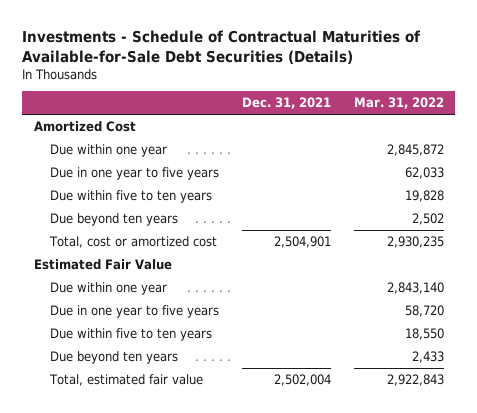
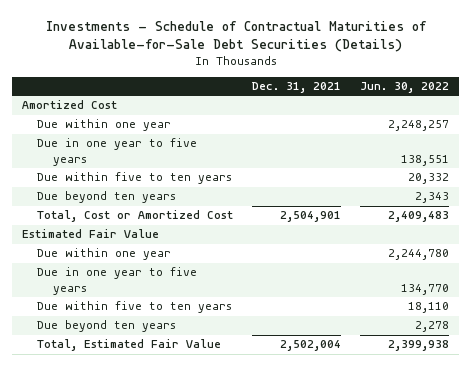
[353,97,444,110] Mar. 31, 2022 -> none
none -> [360,82,450,94] Jun. 30, 2022
[49,235,218,248] Total, cost or amortized cost -> [37,210,234,223] Total, Cost or Amortized Cost
[49,373,204,386] Total, estimated fair value -> [37,339,222,352] Total, Estimated Fair Value

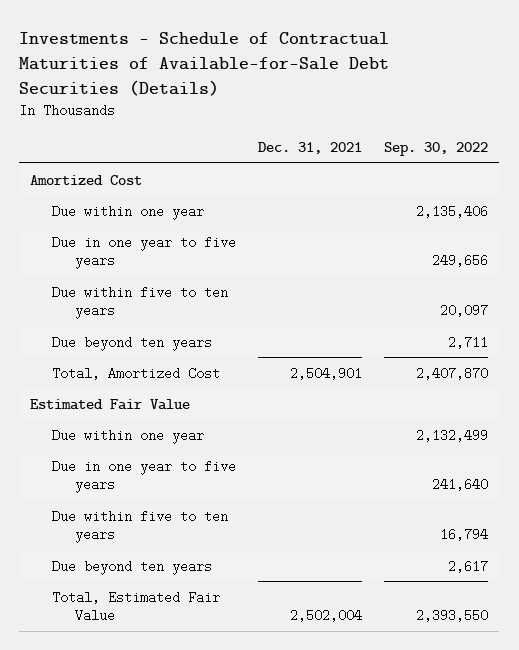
[360,82,450,94] Jun. 30, 2022 -> none
none -> [384,142,489,157] Sep. 30, 2022
[37,210,234,223] Total, Cost or Amortized Cost -> [52,366,221,380] Total, Amortized Cost

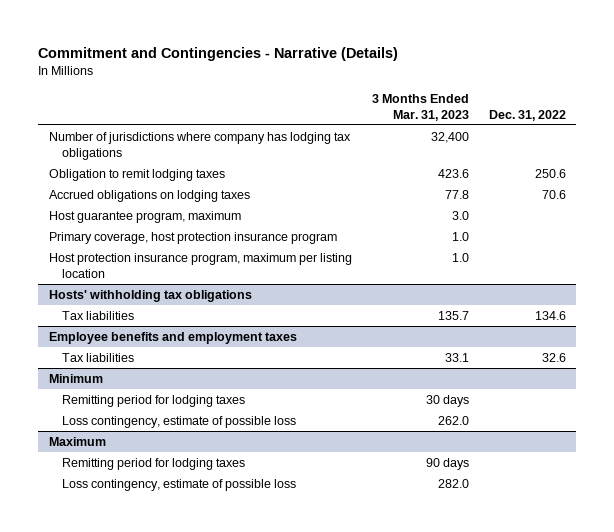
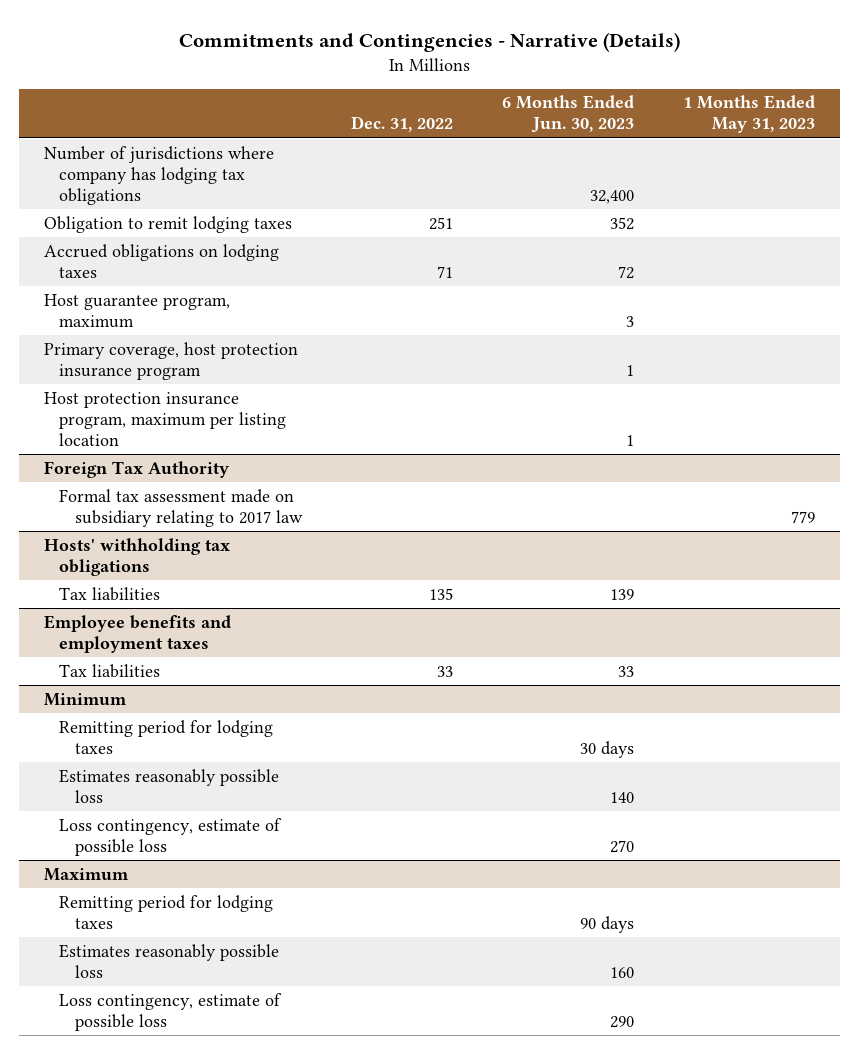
[38,47,399,62] Commitment and Contingencies - Narrative (Details) -> [178,31,680,52] Commitments and Contingencies - Narrative (Details)
[371,93,469,121] 3 Months Ended Mar. 31, 2023 -> none
none -> [501,95,634,134] 6 Months Ended Jun. 30, 2023
none -> [683,95,816,134] 1 Months Ended May 31, 2023
[534,168,566,178] 250.6 -> [428,216,453,230] 251
[541,189,566,199] 70.6 -> [436,265,453,278] 71
none -> [43,460,229,478] Foreign Tax Authority
none -> [59,488,303,527] Formal tax assessment made on subsidiary relating to 2017 law
[534,310,566,320] 134.6 -> [428,587,453,600] 135
[541,352,566,362] 32.6 -> [436,665,453,677] 33
none -> [59,768,280,803] Estimates reasonably possible loss
none -> [59,943,280,978] Estimates reasonably possible loss

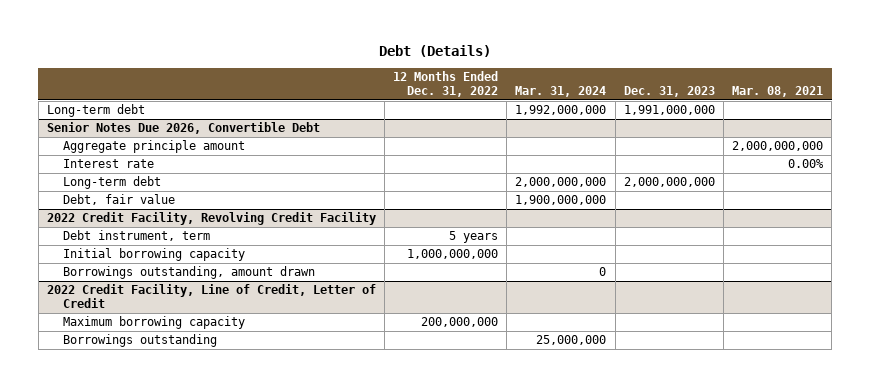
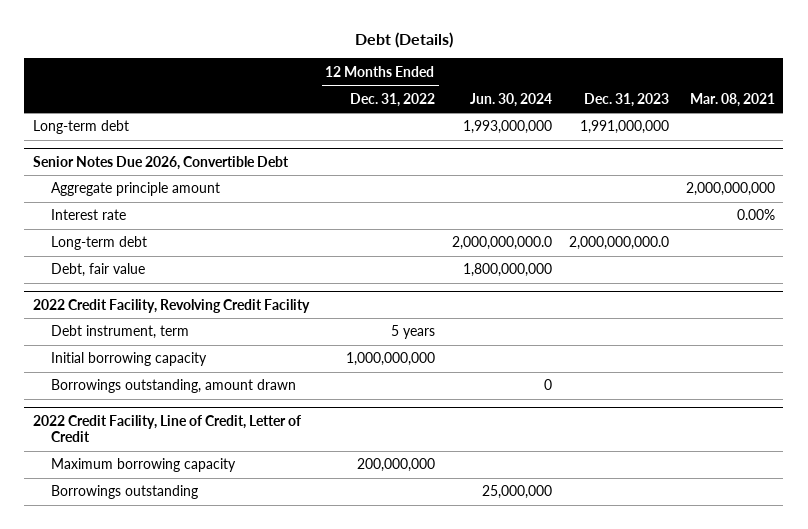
[515,86,607,98] Mar. 31, 2024 -> none
none -> [469,92,552,107] Jun. 30, 2024
[623,177,715,188] 2,000,000,000 -> [568,236,669,251] 2,000,000,000.0

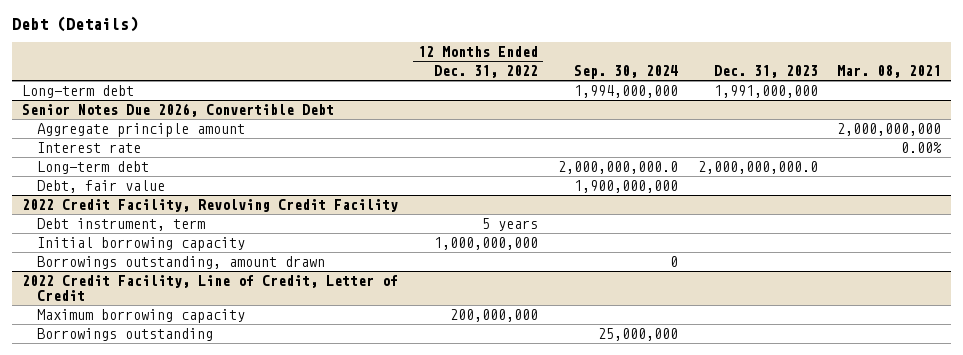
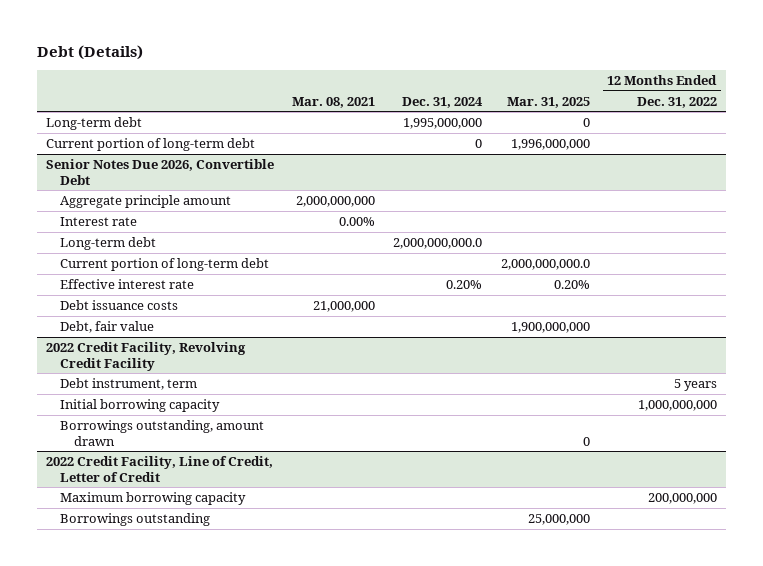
[573,65,678,80] Sep. 30, 2024 -> none
[713,65,818,79] Dec. 31, 2023 -> none
none -> [402,96,484,108] Dec. 31, 2024
none -> [506,96,590,108] Mar. 31, 2025
none -> [46,137,256,151] Current portion of long-term debt
none -> [60,257,270,271] Current portion of long-term debt
none -> [60,278,195,289] Effective interest rate
none -> [60,299,179,310] Debt issuance costs

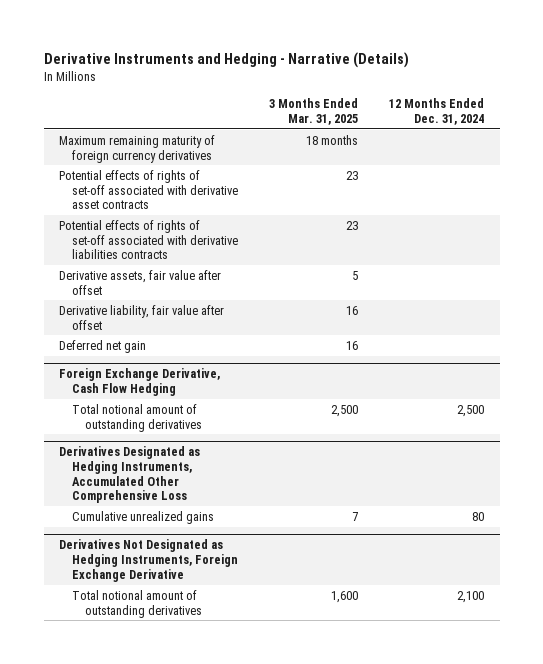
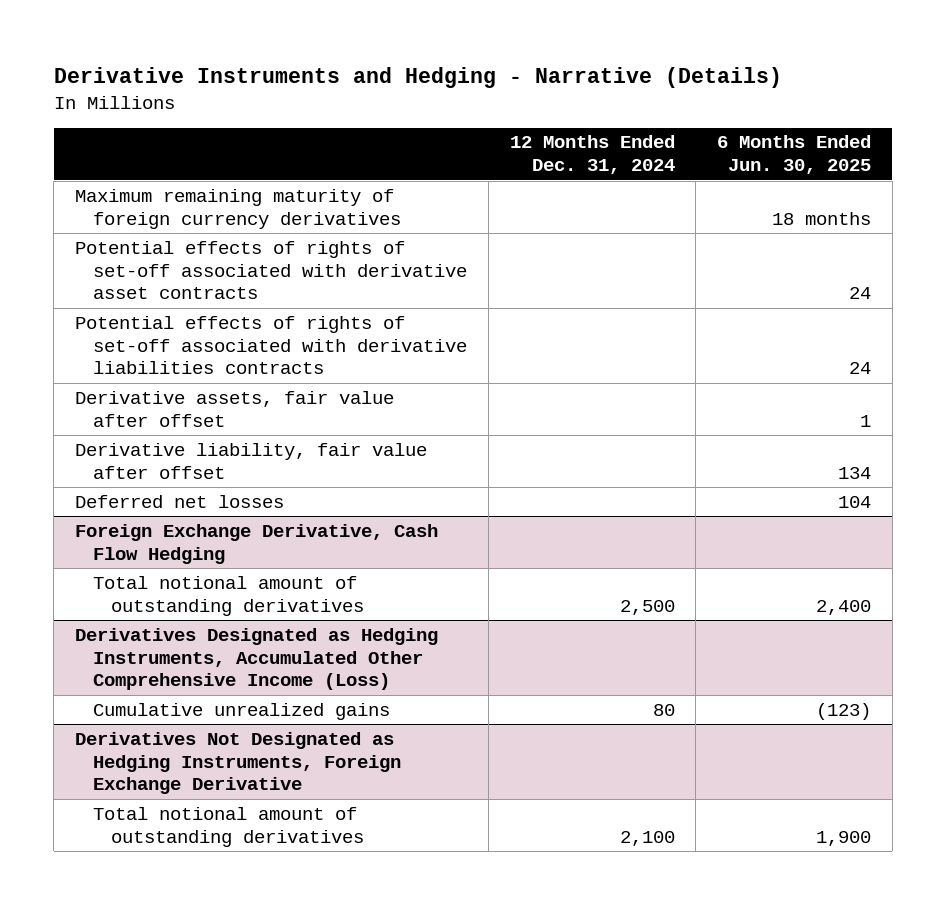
[269,98,359,125] 3 Months Ended Mar. 31, 2025 -> none
none -> [717,135,872,175] 6 Months Ended Jun. 30, 2025
[59,339,147,353] Deferred net gain -> [75,494,285,508] Deferred net losses
[59,446,201,504] Derivatives Designated as Hedging Instruments, Accumulated Other Comprehensive Loss -> [75,627,439,691] Derivatives Designated as Hedging Instruments, Accumulated Other Comprehensive Income (Loss)

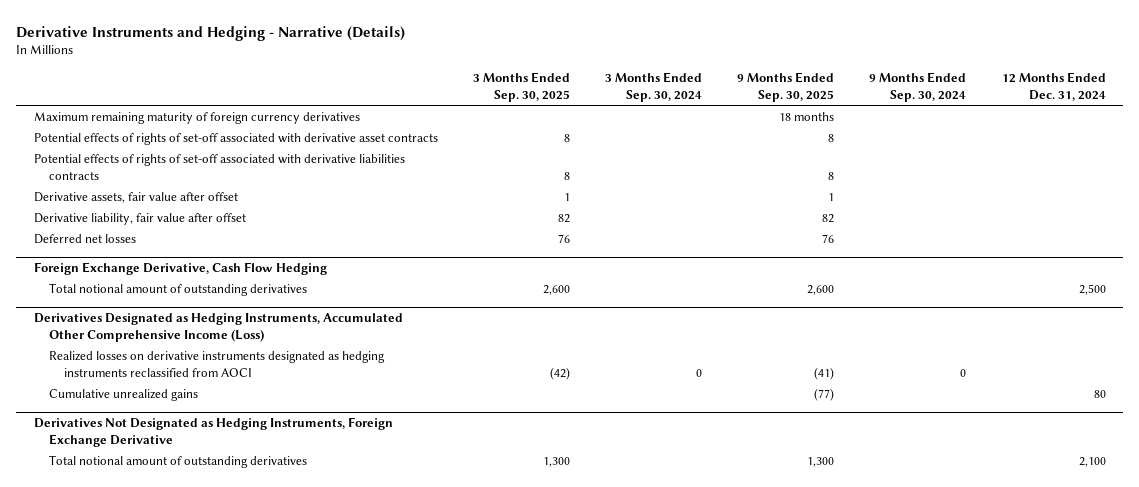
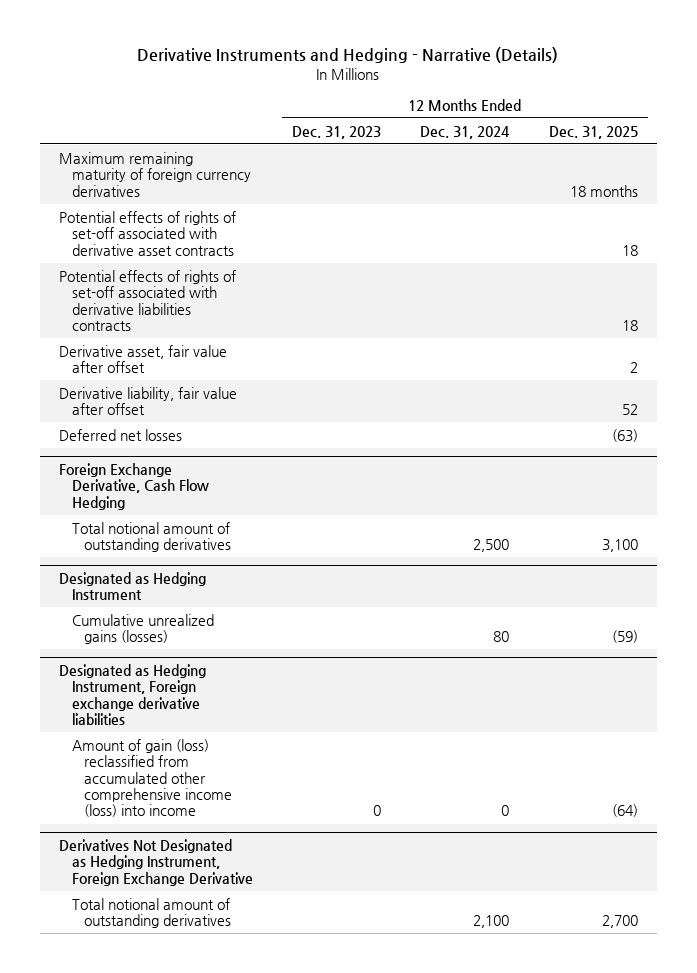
[472,72,570,103] 3 Months Ended Sep. 30, 2025 -> none
[605,72,703,103] 3 Months Ended Sep. 30, 2024 -> none
[737,72,835,103] 9 Months Ended Sep. 30, 2025 -> none
[869,72,967,103] 9 Months Ended Sep. 30, 2024 -> none
none -> [291,125,381,139] Dec. 31, 2023
none -> [548,125,638,139] Dec. 31, 2025
[33,191,238,203] Derivative assets, fair value after offset -> [59,344,228,374] Derivative asset, fair value after offset
[48,350,385,377] Realized losses on derivative instruments designated as hedging instruments reclassified from AOCI -> none
[33,313,403,343] Derivatives Designated as Hedging Instruments, Accumulated Other Comprehensive Income (Loss) -> [59,571,207,601] Designated as Hedging Instrument
[48,388,198,401] Cumulative unrealized gains -> [71,613,214,645] Cumulative unrealized gains (losses)
none -> [59,663,207,726] Designated as Hedging Instrument, Foreign exchange derivative liabilities
none -> [71,738,232,818] Amount of gain (loss) reclassified from accumulated other comprehensive income (loss) into income
[33,417,393,448] Derivatives Not Designated as Hedging Instruments, Foreign Exchange Derivative -> [59,838,253,886] Derivatives Not Designated as Hedging Instrument, Foreign Exchange Derivative

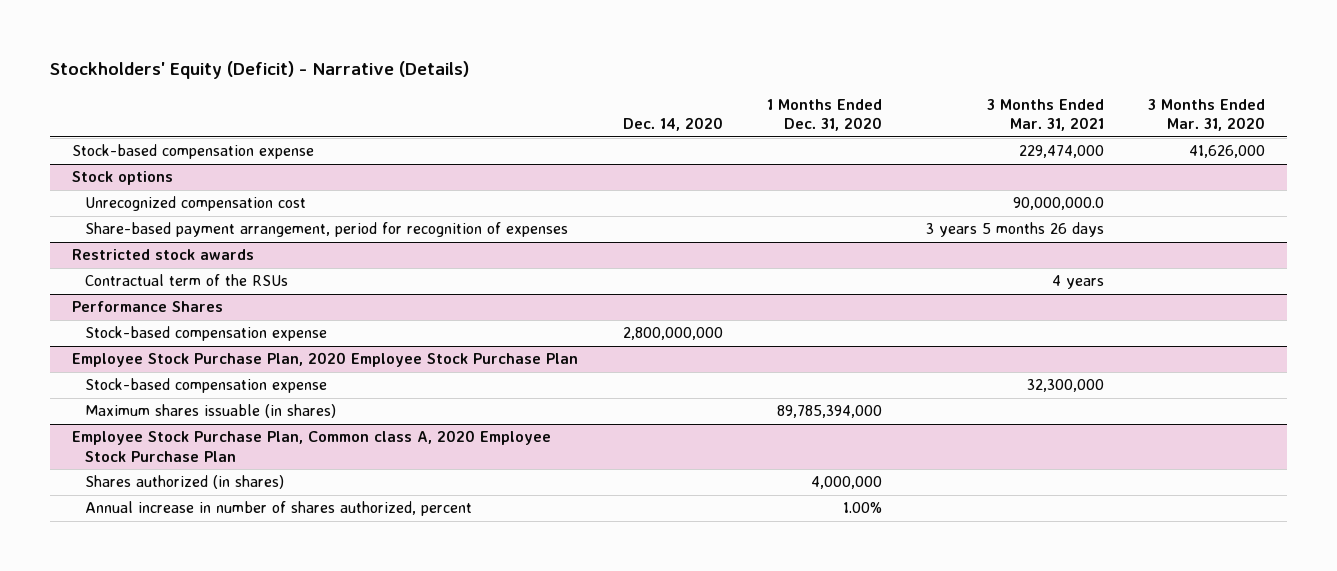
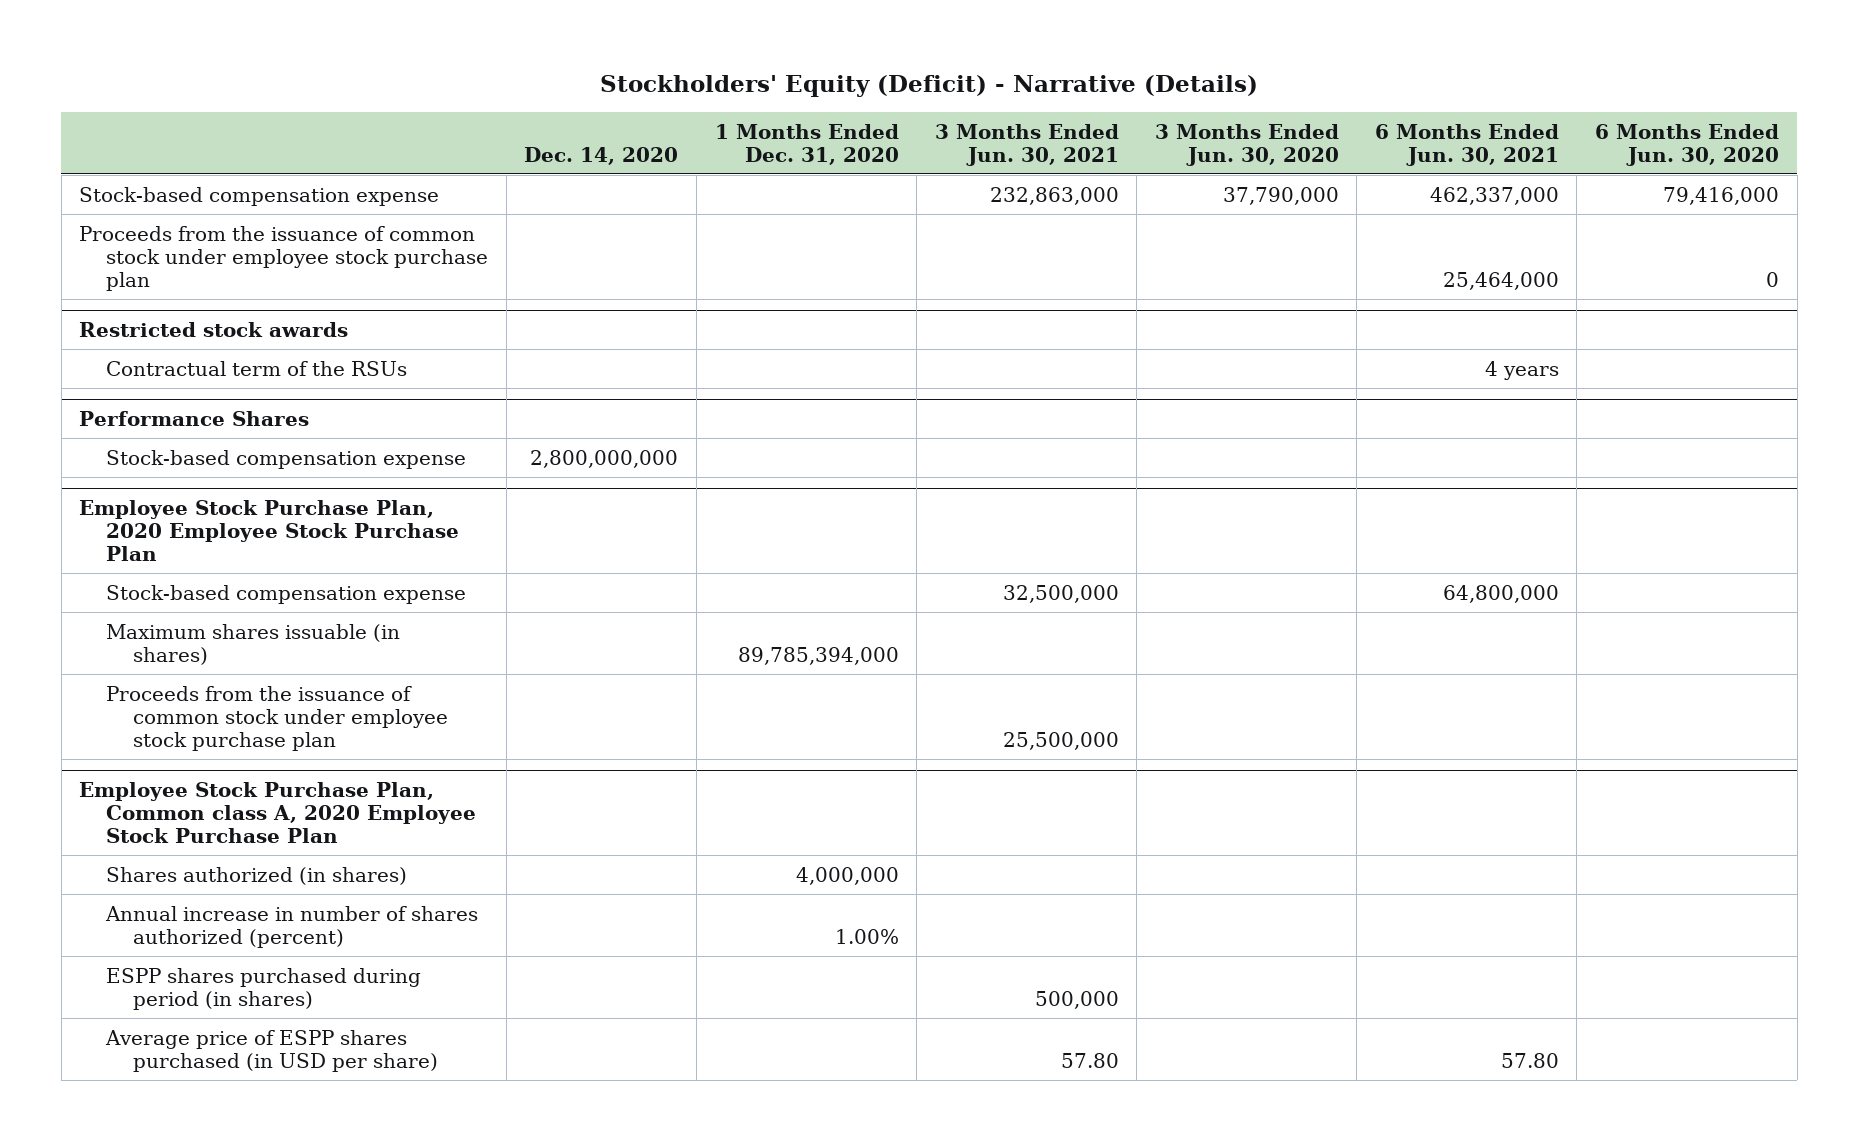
[986,98,1104,132] 3 Months Ended Mar. 31, 2021 -> none
[1147,98,1265,132] 3 Months Ended Mar. 31, 2020 -> none
none -> [934,123,1119,166] 3 Months Ended Jun. 30, 2021
none -> [1154,123,1339,166] 3 Months Ended Jun. 30, 2020
none -> [1374,123,1559,166] 6 Months Ended Jun. 30, 2021
none -> [1595,123,1780,166] 6 Months Ended Jun. 30, 2020
[72,171,174,186] Stock options -> none
[84,196,306,212] Unrecognized compensation cost -> none
[84,222,568,238] Share-based payment arrangement, period for recognition of expenses -> none
none -> [79,225,489,291] Proceeds from the issuance of common stock under employee stock purchase plan
none -> [106,685,449,751] Proceeds from the issuance of common stock under employee stock purchase plan
[84,501,472,517] Annual increase in number of shares authorized, percent -> [105,905,479,948] Annual increase in number of shares authorized (percent)
none -> [106,967,422,1010] ESPP shares purchased during period (in shares)
none -> [105,1029,439,1072] Average price of ESPP shares purchased (in USD per share)

